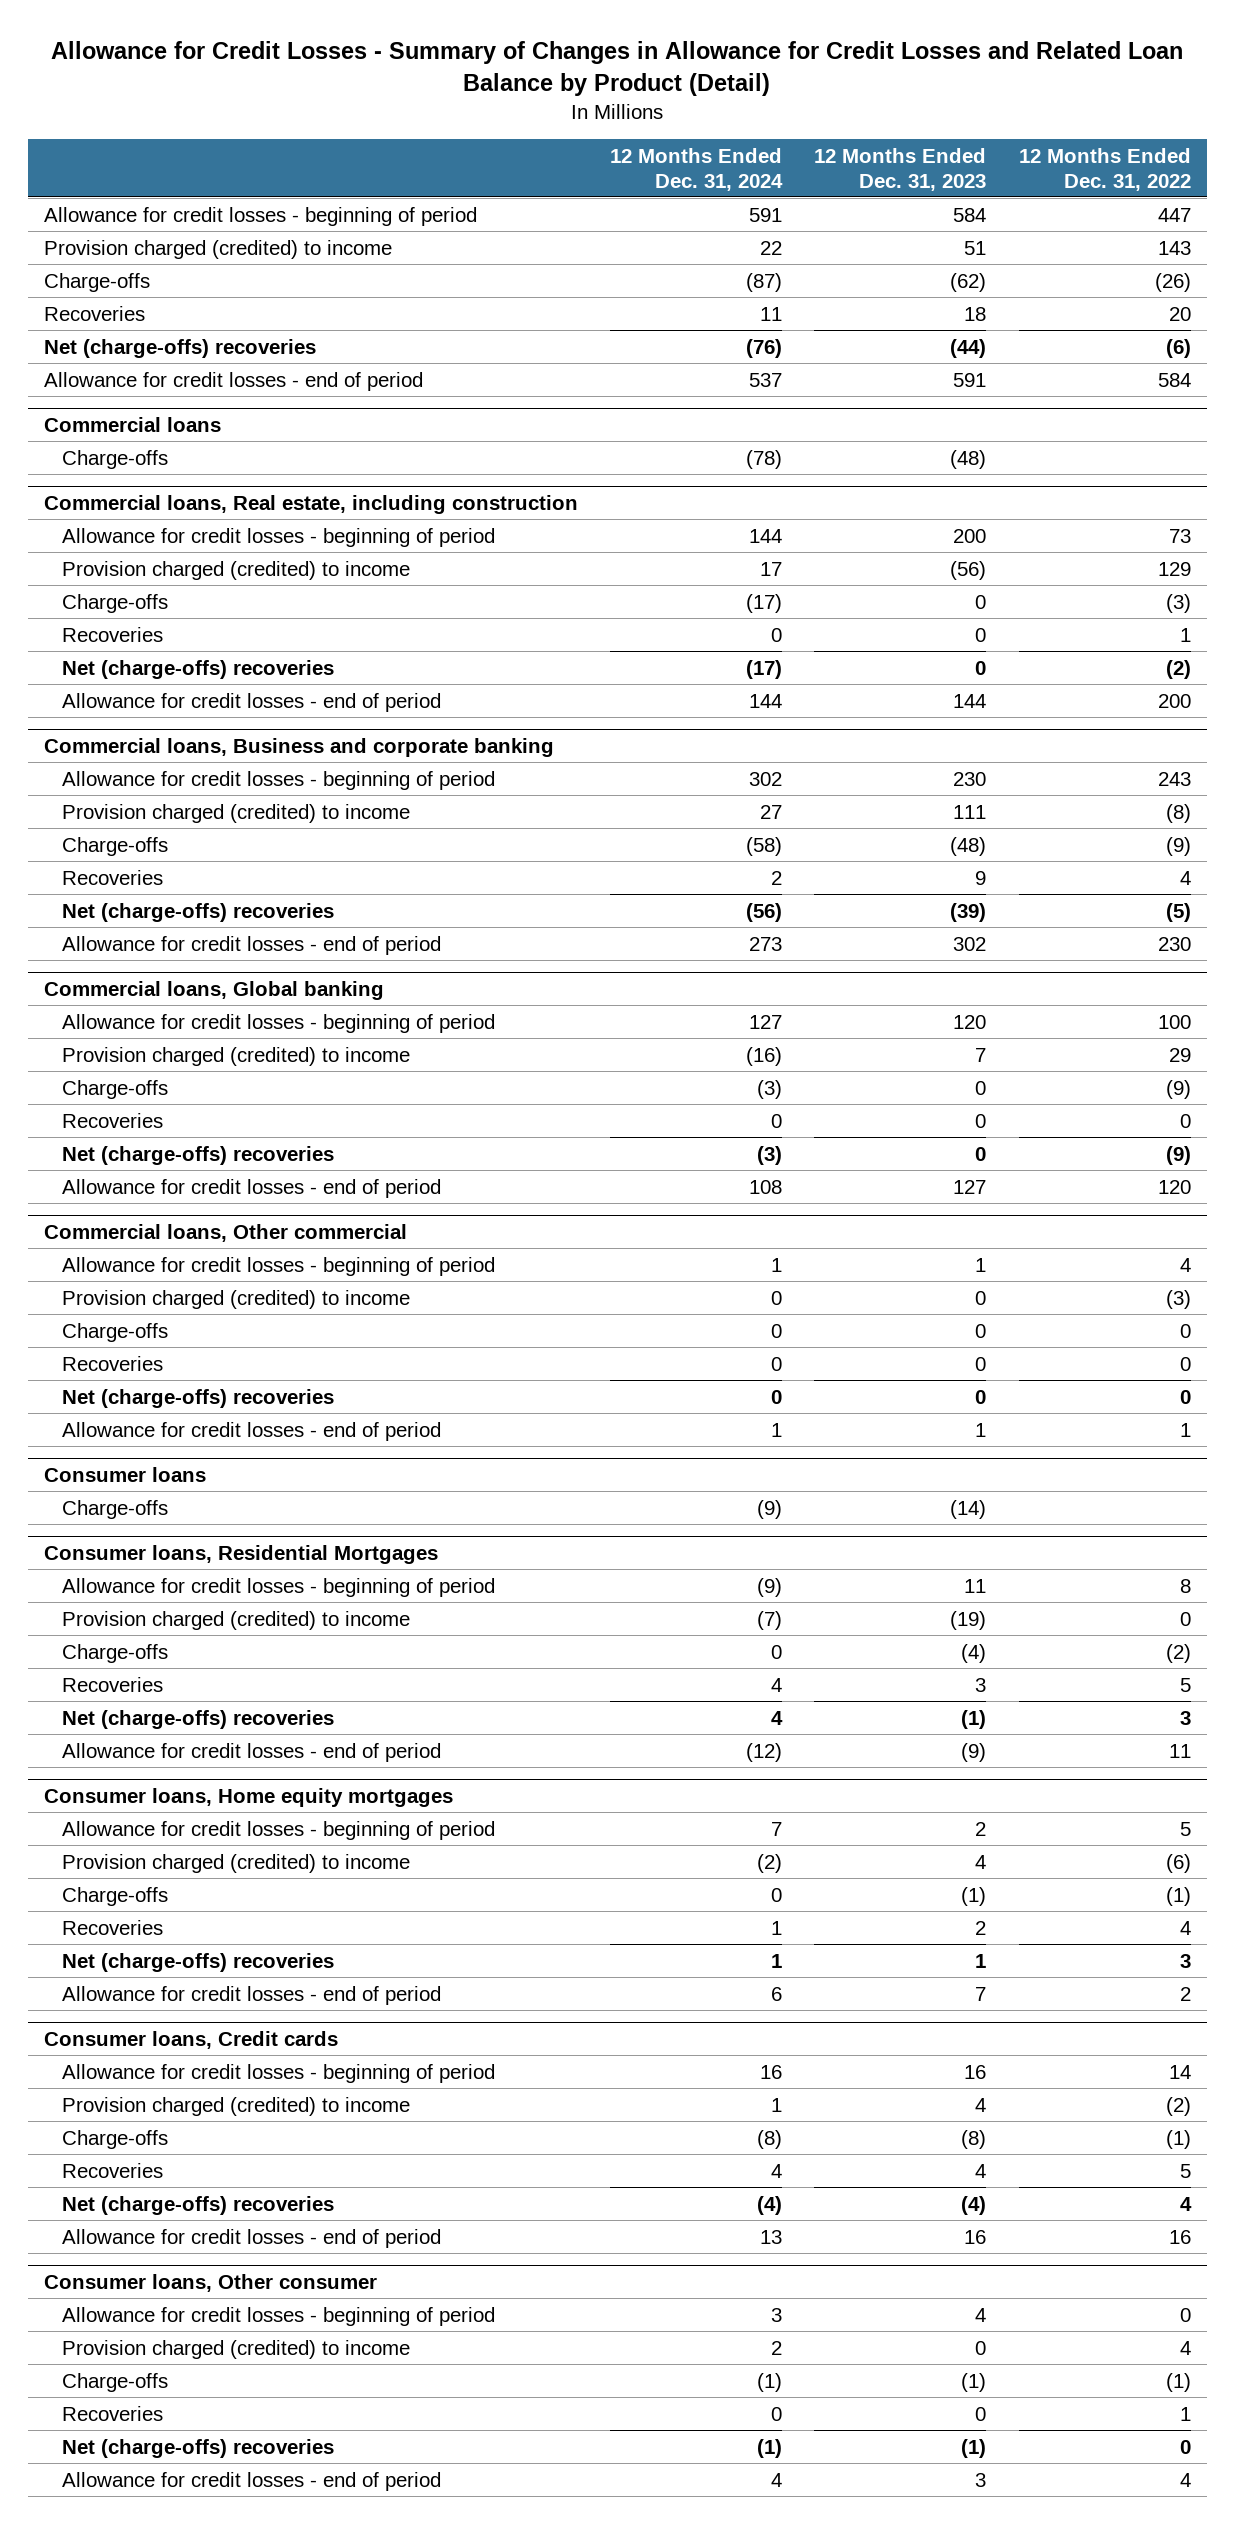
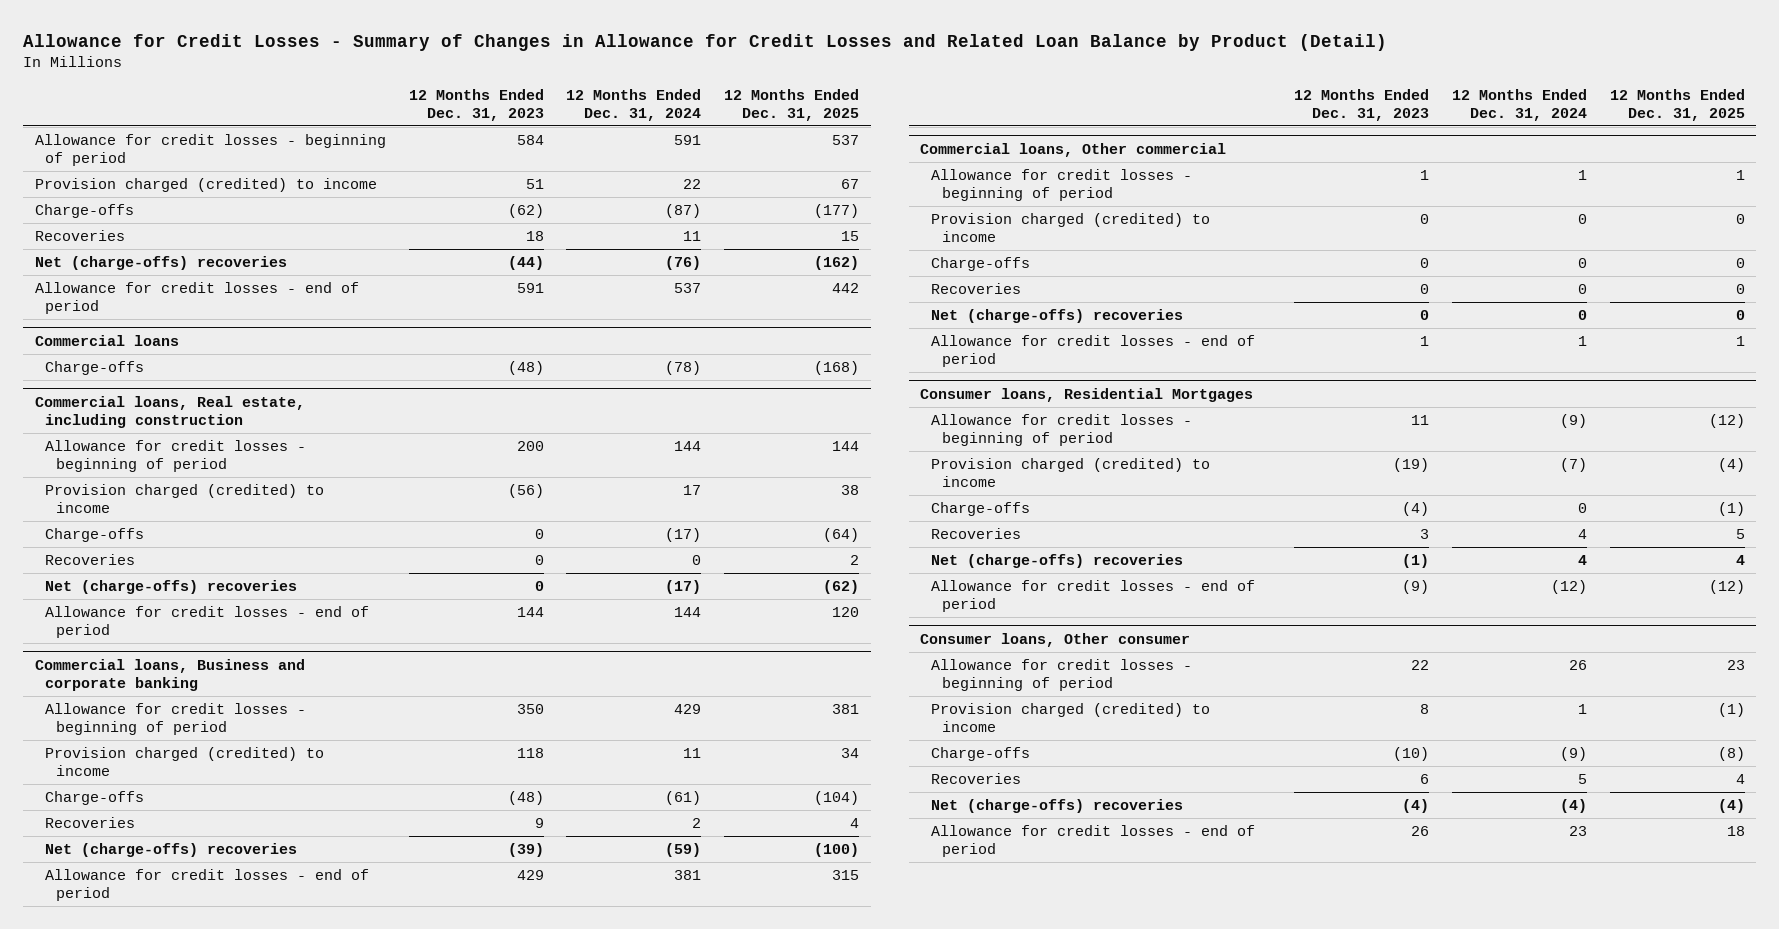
[1018,147,1191,191] 12 Months Ended Dec. 31, 2022 -> none
none -> [724,88,860,121] 12 Months Ended Dec. 31, 2025
[749,771,783,786] 302 -> [674,703,702,714] 429
[953,771,987,786] 230 -> [516,703,544,714] 350
[760,804,783,819] 27 -> [683,747,702,758] 11
[953,804,987,819] 111 -> [516,747,544,758] 118
[746,836,783,856] (58) -> [665,790,702,805] (61)
[43,980,384,1000] Commercial loans, Global banking -> none
[61,1013,495,1033] Allowance for credit losses - beginning of period -> none
[61,1046,410,1066] Provision charged (credited) to income -> none
[61,1079,168,1099] Charge-offs -> none
[61,1112,163,1128] Recoveries -> none
[61,1145,334,1165] Net (charge-offs) recoveries -> none
[61,1178,441,1198] Allowance for credit losses - end of period -> none
[746,902,783,922] (56) -> [665,842,702,857] (59)
[749,936,783,951] 273 -> [674,869,702,880] 381
[953,936,987,951] 302 -> [516,869,544,880] 429
[43,1466,206,1482] Consumer loans -> none
[61,1499,168,1519] Charge-offs -> none
[43,1787,453,1807] Consumer loans, Home equity mortgages -> none
[61,1820,495,1840] Allowance for credit losses - beginning of period -> none
[61,1853,410,1873] Provision charged (credited) to income -> none
[61,1886,168,1906] Charge-offs -> none
[61,1919,163,1935] Recoveries -> none
[61,1952,334,1972] Net (charge-offs) recoveries -> none
[61,1985,441,2005] Allowance for credit losses - end of period -> none
[43,2030,338,2049] Consumer loans, Credit cards -> none
[61,2063,495,2083] Allowance for credit losses - beginning of period -> none
[61,2096,410,2116] Provision charged (credited) to income -> none
[61,2129,168,2149] Charge-offs -> none
[61,2162,163,2178] Recoveries -> none
[61,2195,334,2215] Net (charge-offs) recoveries -> none
[61,2228,441,2248] Allowance for credit losses - end of period -> none
[771,2307,783,2322] 3 -> [1568,659,1587,670] 26
[975,2307,987,2322] 4 -> [1410,659,1429,670] 22
[771,2340,783,2355] 2 -> [1577,703,1587,714] 1
[975,2340,987,2355] 0 -> [1419,703,1429,714] 8
[757,2372,783,2392] (1) -> [1559,746,1587,761] (9)
[961,2372,987,2392] (1) -> [1392,746,1429,761] (10)
[771,2406,783,2421] 0 -> [1577,773,1587,784] 5
[975,2406,987,2421] 0 -> [1419,773,1429,784] 6
[757,2438,783,2458] (1) -> [1559,798,1587,813] (4)
[961,2438,987,2458] (1) -> [1401,798,1429,813] (4)
[771,2472,783,2487] 4 -> [1568,825,1587,836] 23
[975,2472,987,2487] 3 -> [1410,825,1429,836] 26

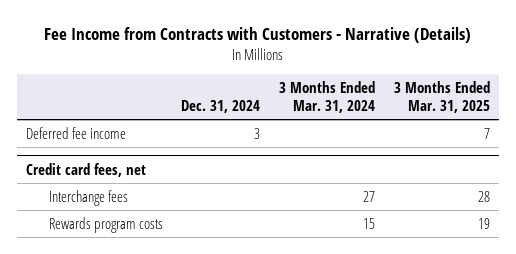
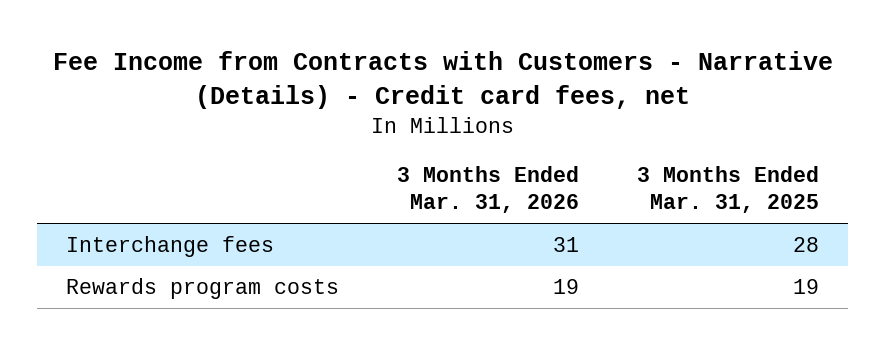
[43,26,471,43] Fee Income from Contracts with Customers - Narrative (Details) -> [52,51,833,109] Fee Income from Contracts with Customers - Narrative (Details) - Credit card fees, net
[181,99,261,113] Dec. 31, 2024 -> none
[278,81,375,113] 3 Months Ended Mar. 31, 2024 -> none
none -> [397,166,580,214] 3 Months Ended Mar. 31, 2026
[26,126,127,139] Deferred fee income -> none
[26,162,147,177] Credit card fees, net -> none

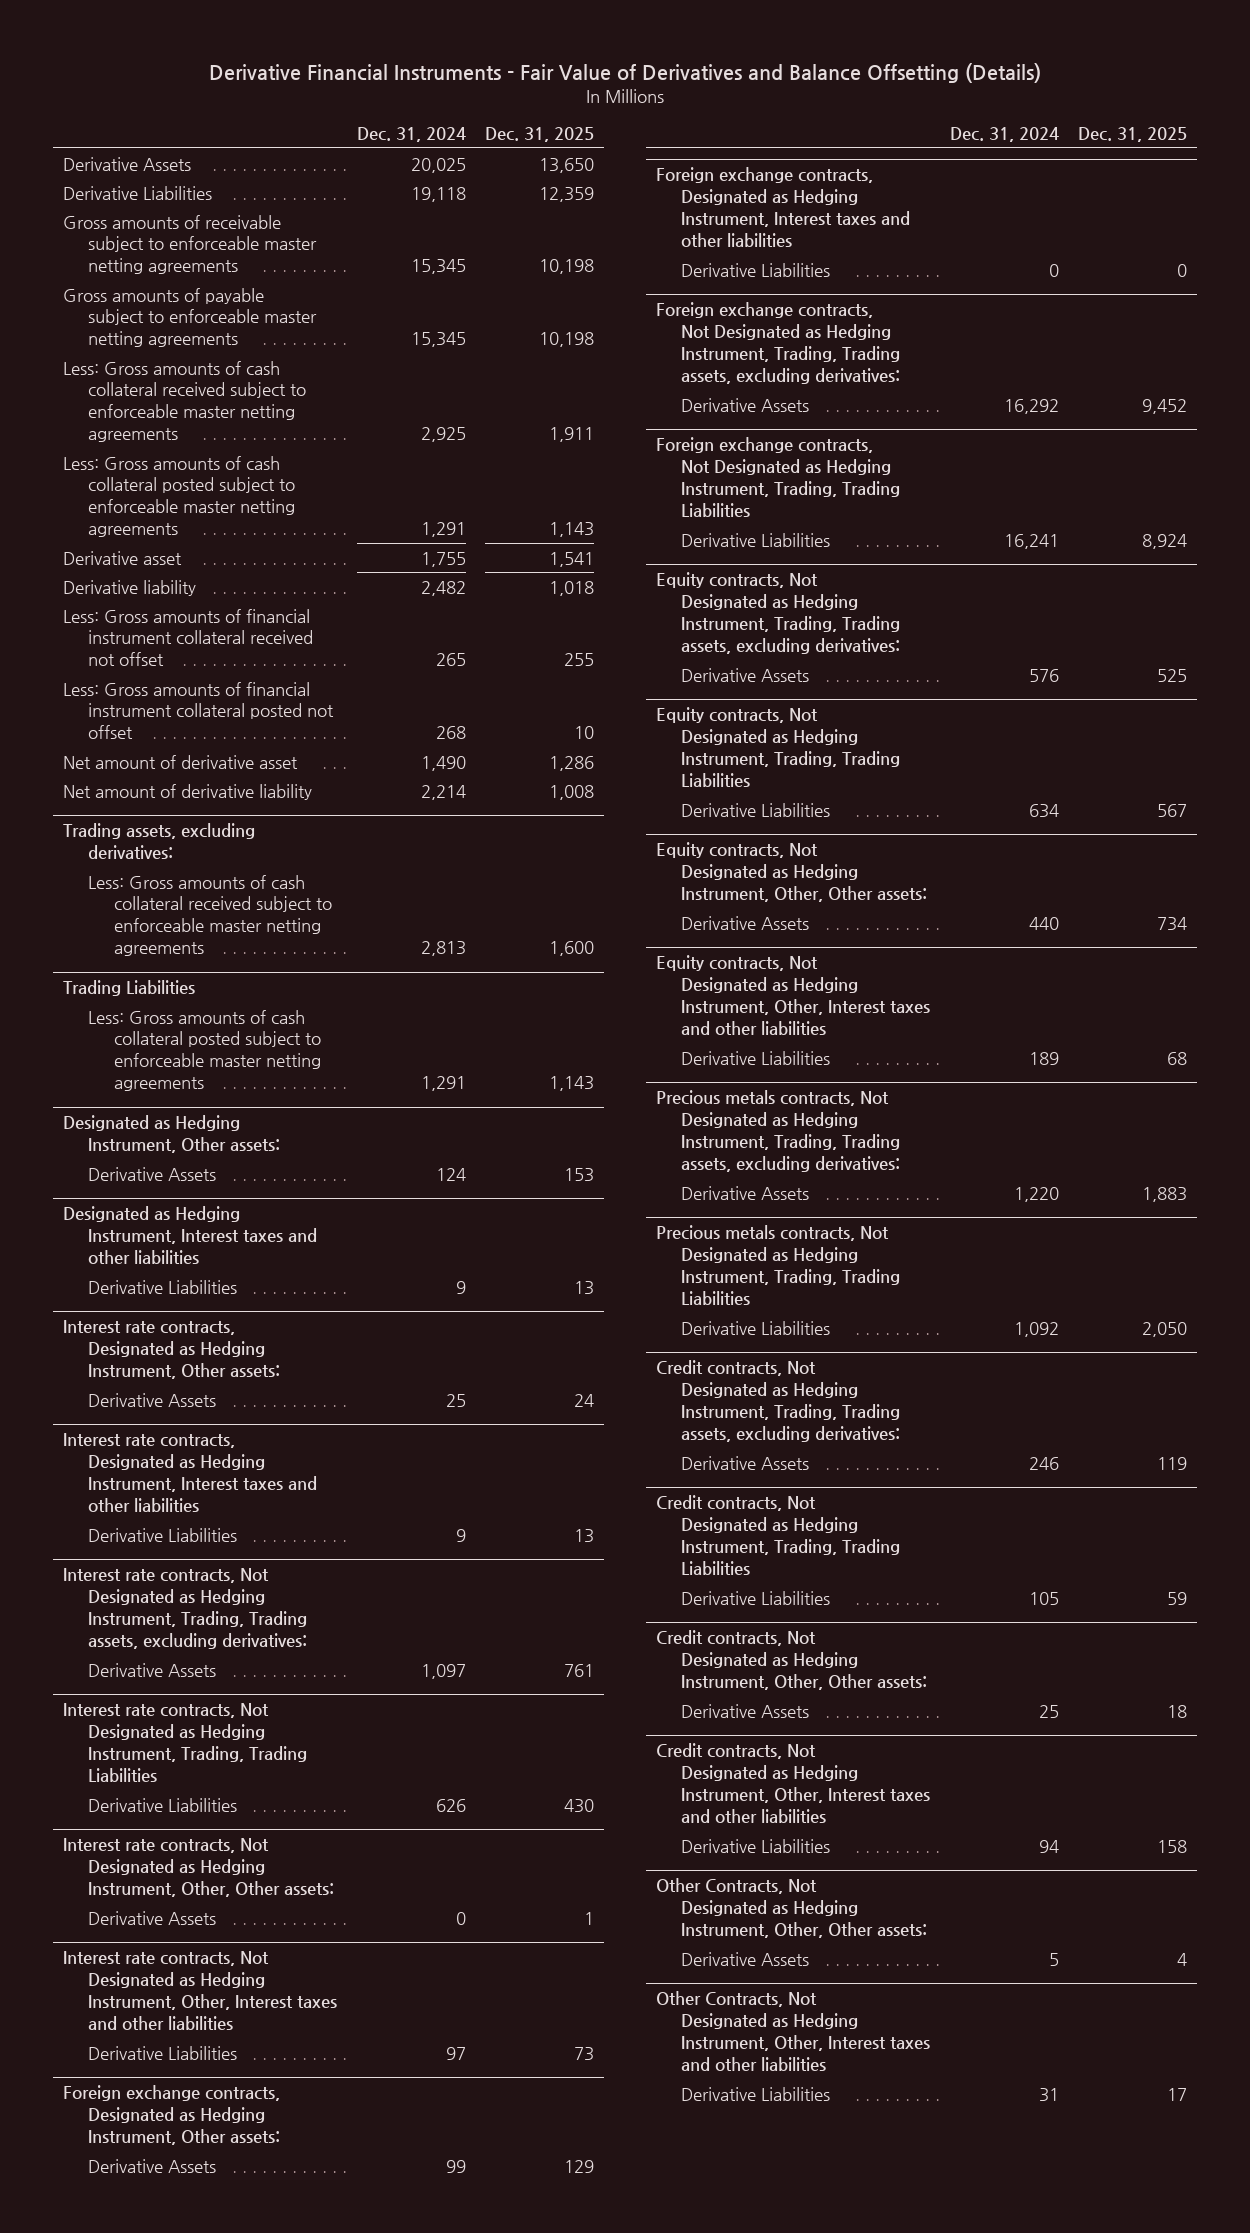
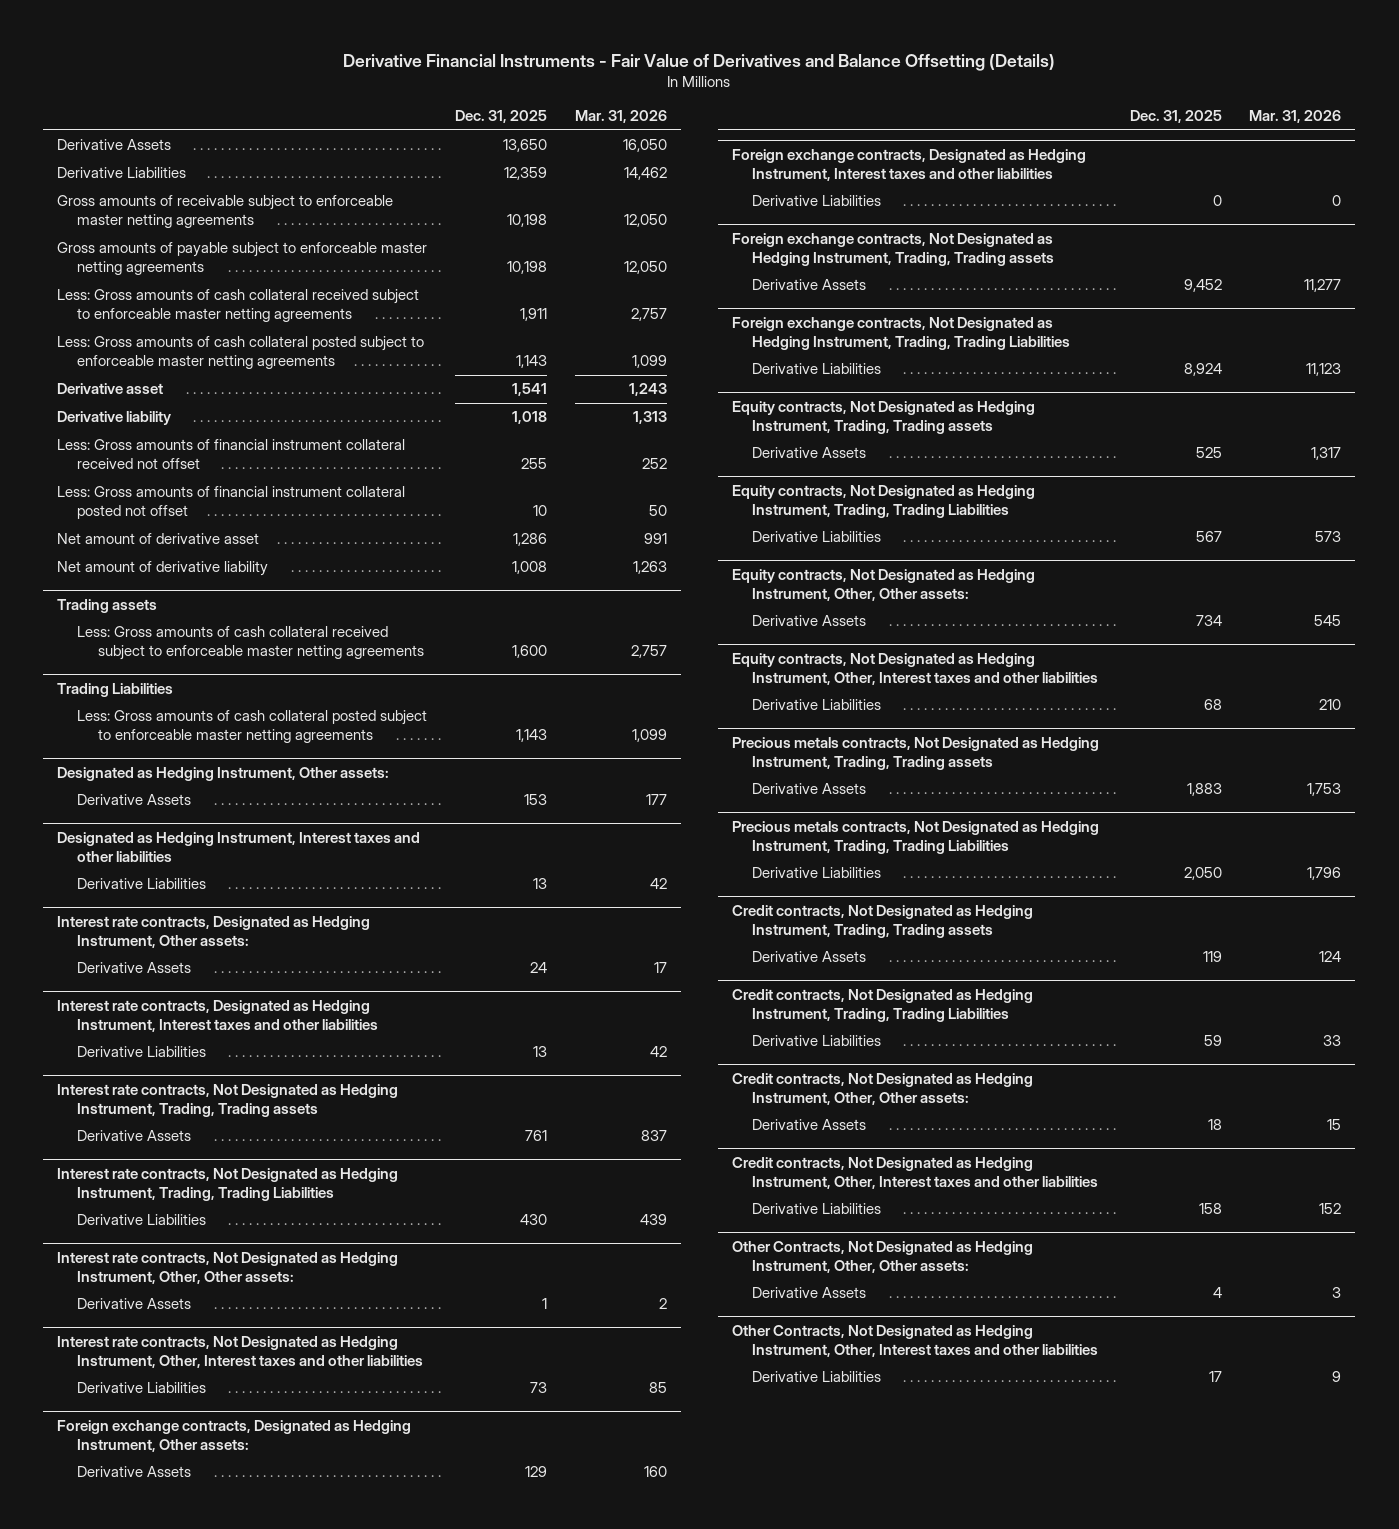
[356,127,466,143] Dec. 31, 2024 -> none
none -> [574,110,667,124] Mar. 31, 2026
[62,823,255,860] Trading assets, excluding derivatives: -> [57,598,158,613] Trading assets
[62,1568,308,1649] Interest rate contracts, Not Designated as Hedging Instrument, Trading, Trading assets, excluding derivatives: -> [57,1083,399,1117] Interest rate contracts, Not Designated as Hedging Instrument, Trading, Trading assets
[655,302,901,384] Foreign exchange contracts, Not Designated as Hedging Instrument, Trading, Trading assets, excluding derivatives: -> [731,232,1055,266] Foreign exchange contracts, Not Designated as Hedging Instrument, Trading, Trading assets
[655,572,901,654] Equity contracts, Not Designated as Hedging Instrument, Trading, Trading assets, excluding derivatives: -> [731,400,1035,434] Equity contracts, Not Designated as Hedging Instrument, Trading, Trading assets
[655,1090,901,1172] Precious metals contracts, Not Designated as Hedging Instrument, Trading, Trading assets, excluding derivatives: -> [731,736,1099,770] Precious metals contracts, Not Designated as Hedging Instrument, Trading, Trading assets
[655,1360,901,1442] Credit contracts, Not Designated as Hedging Instrument, Trading, Trading assets, excluding derivatives: -> [731,904,1033,938] Credit contracts, Not Designated as Hedging Instrument, Trading, Trading assets

